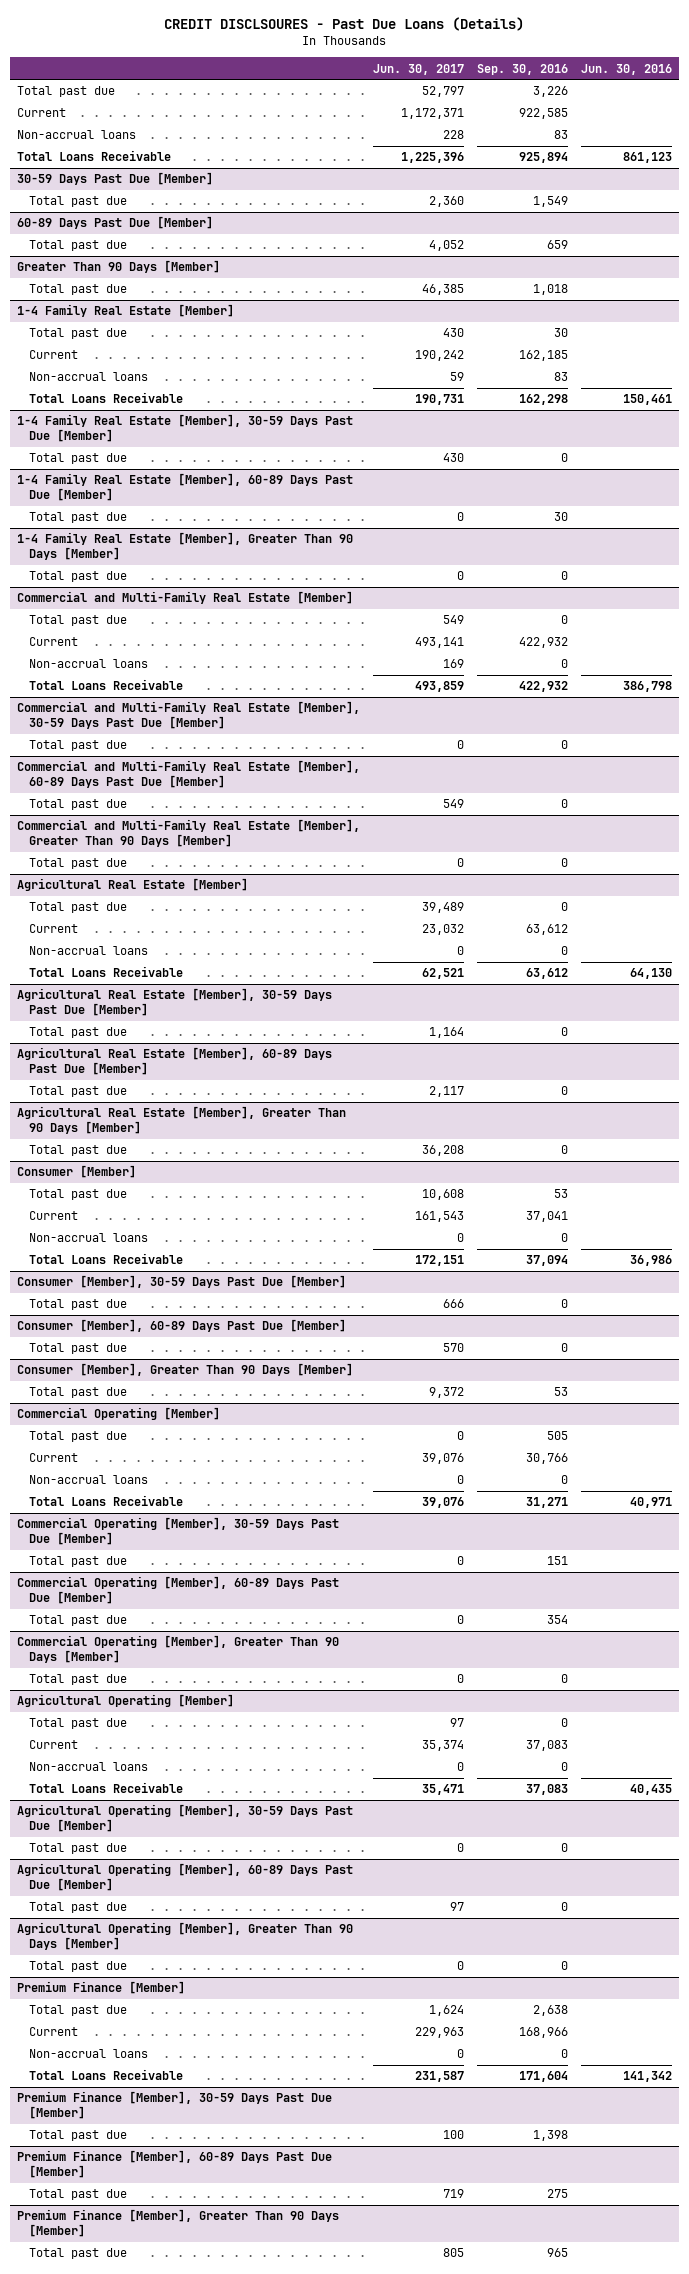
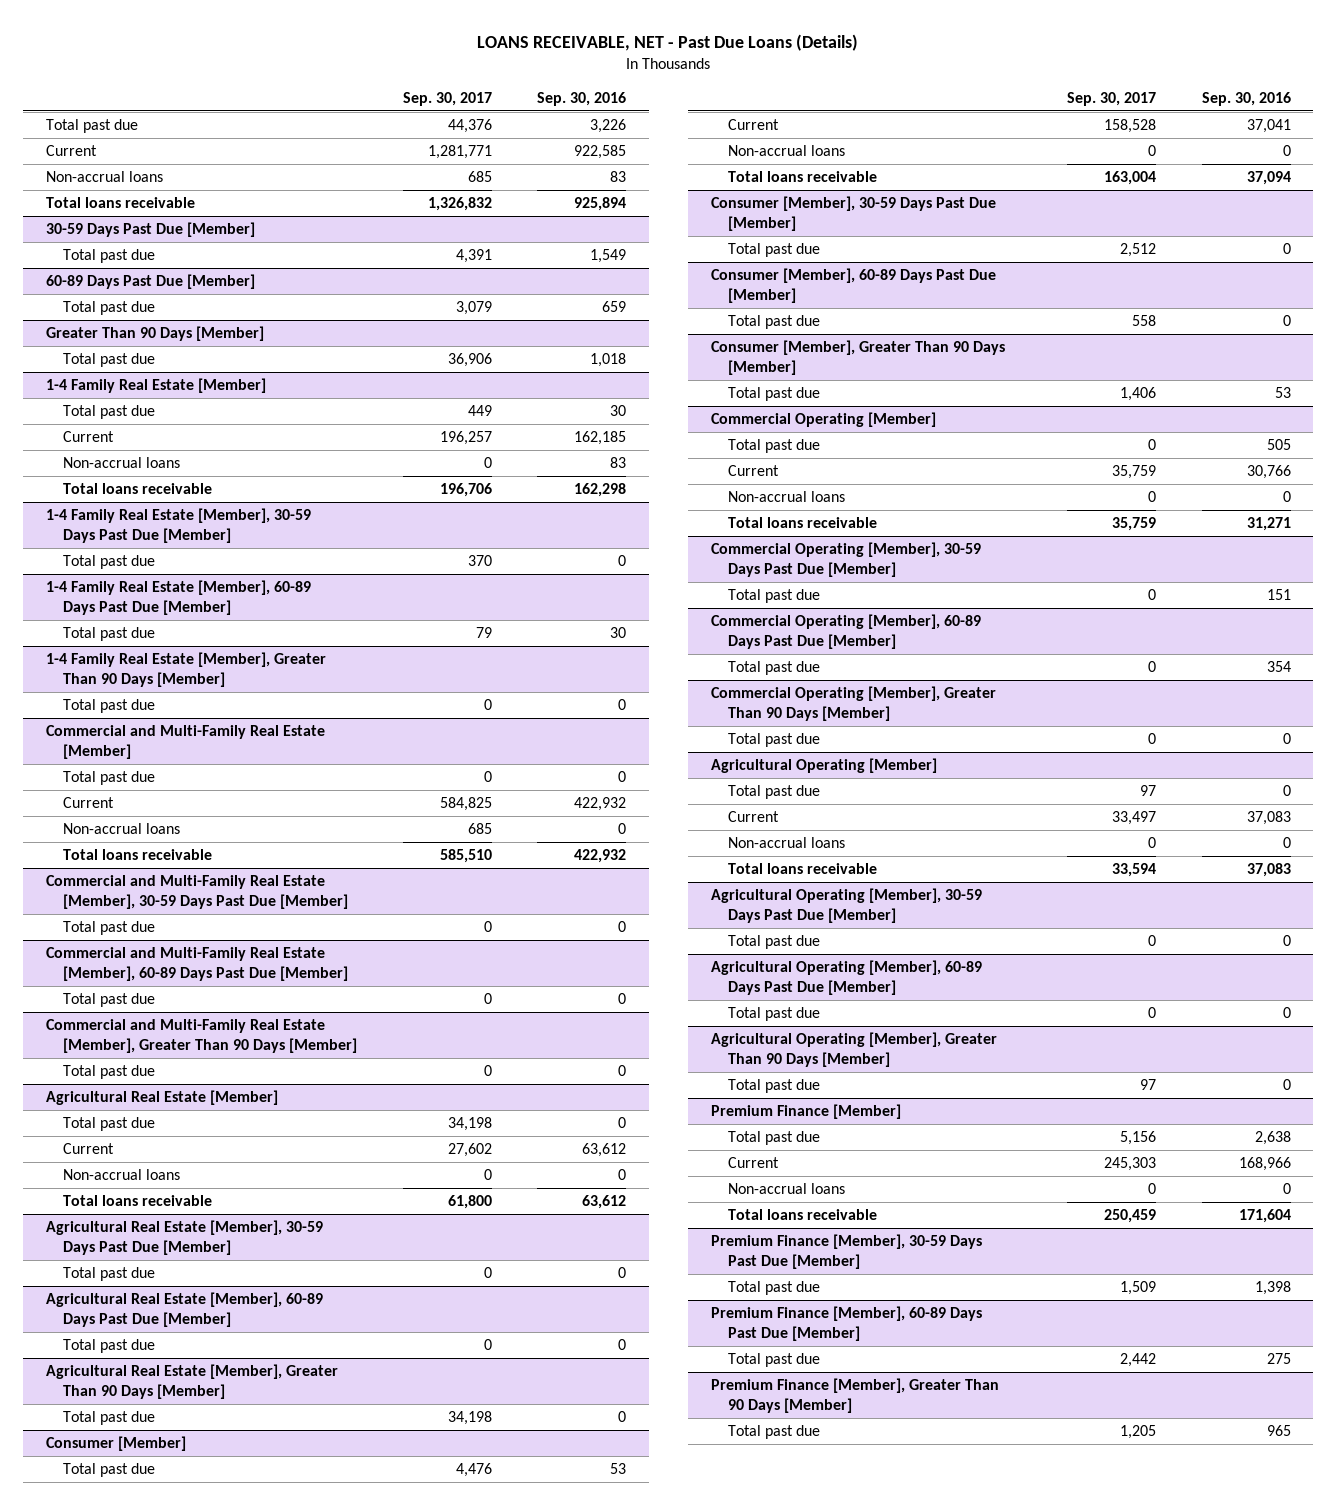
[164,16,525,31] CREDIT DISCLSOURES - Past Due Loans (Details) -> [477,33,859,51] LOANS RECEIVABLE, NET - Past Due Loans (Details)
[372,63,464,75] Jun. 30, 2017 -> none
[580,63,672,75] Jun. 30, 2016 -> none
none -> [402,91,492,106] Sep. 30, 2017
[16,150,171,162] Total Loans Receivable -> [45,197,195,209] Total loans receivable
[28,392,183,404] Total Loans Receivable -> [63,483,213,495] Total loans receivable
[28,679,183,691] Total Loans Receivable -> [63,849,213,861] Total loans receivable
[28,966,183,978] Total Loans Receivable -> [63,1195,213,1207] Total loans receivable
[28,1253,183,1265] Total Loans Receivable -> [728,171,878,183] Total loans receivable
[28,1495,183,1507] Total Loans Receivable -> [728,517,878,529] Total loans receivable
[28,1782,183,1794] Total Loans Receivable -> [728,863,878,875] Total loans receivable
[28,2069,183,2081] Total Loans Receivable -> [728,1209,878,1221] Total loans receivable

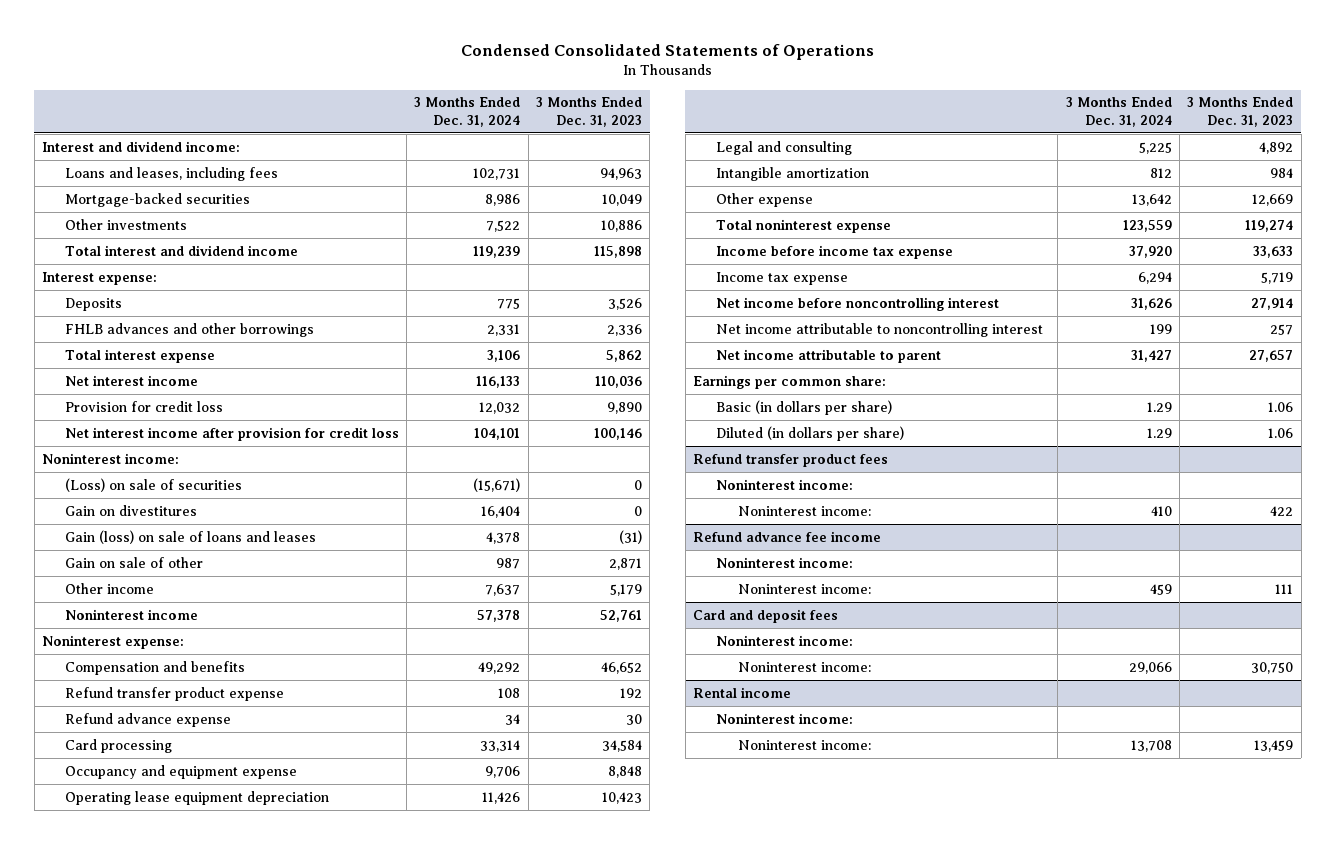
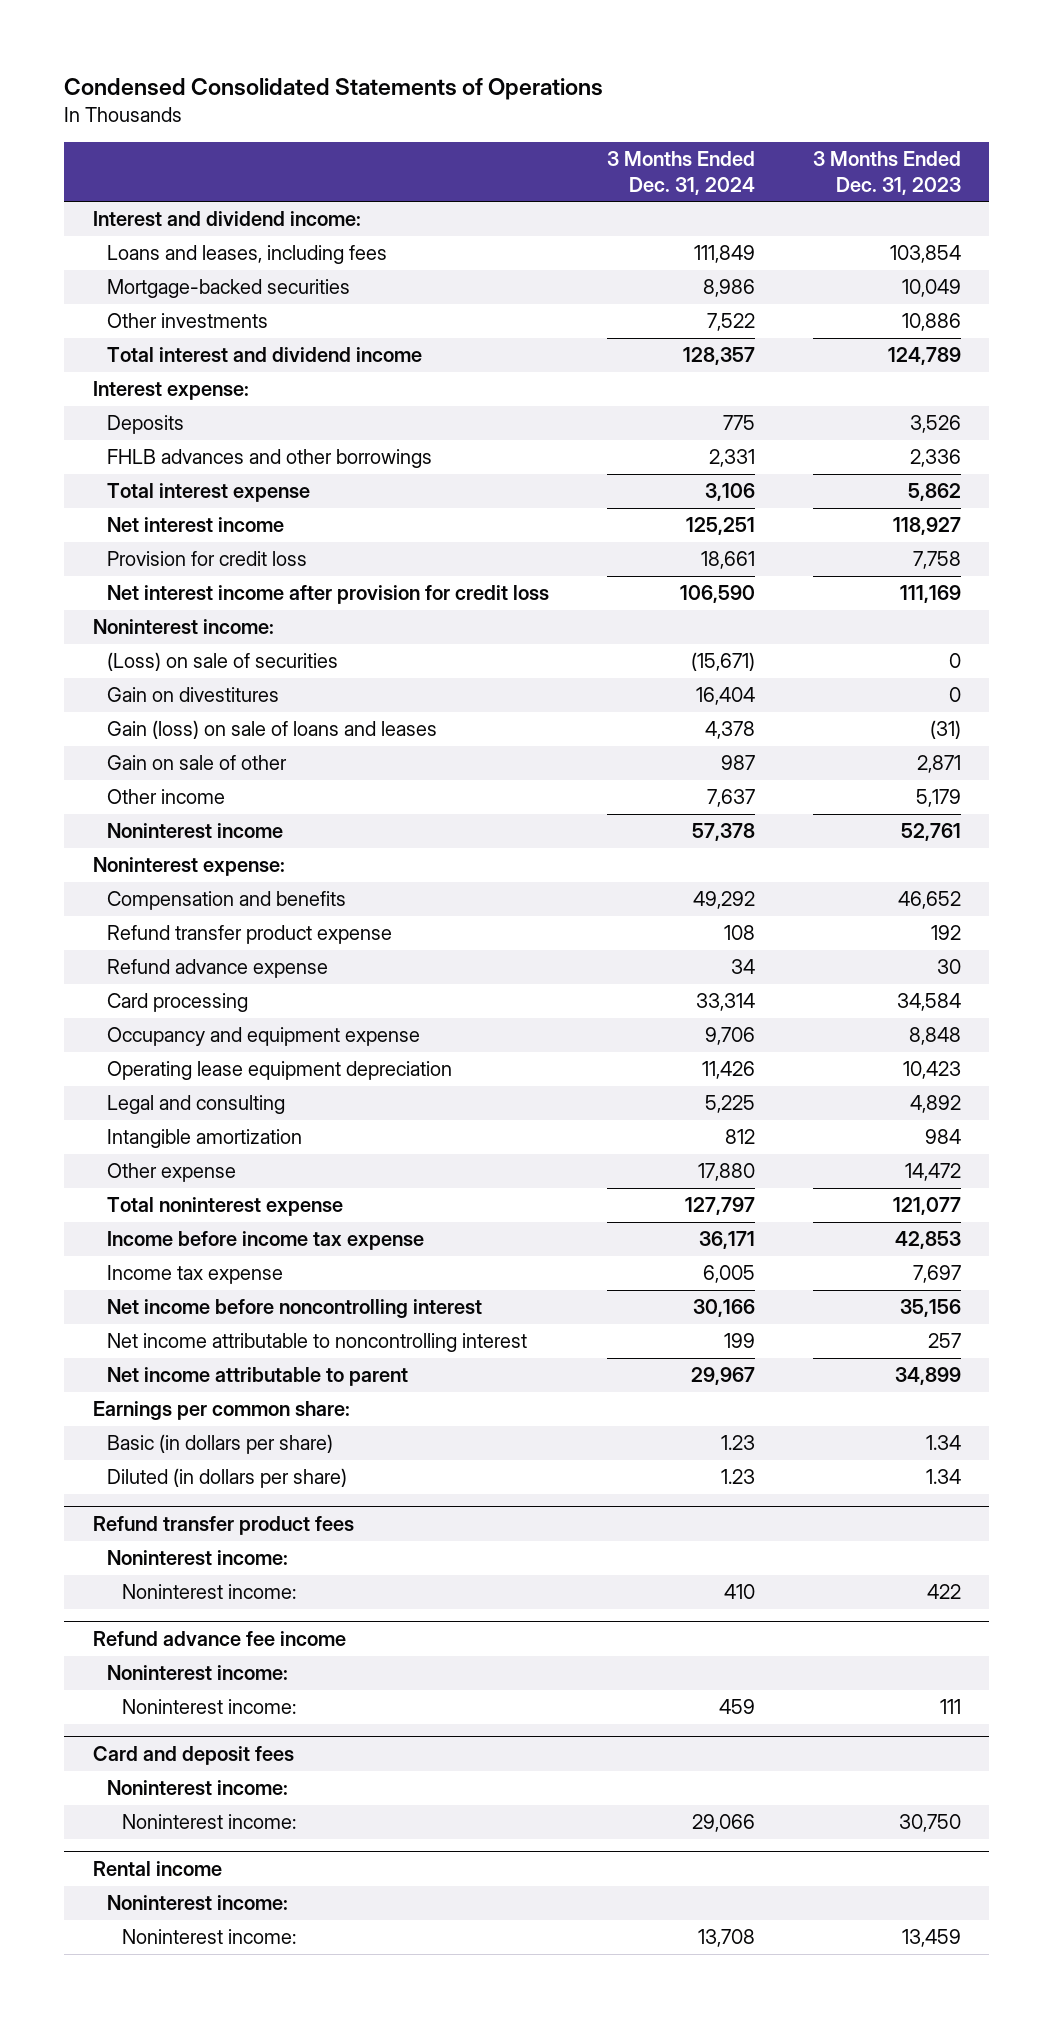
[473,167,521,180] 102,731 -> [693,245,755,264] 111,849
[600,167,643,180] 94,963 -> [889,245,961,264] 103,854
[473,245,521,258] 119,239 -> [682,347,755,366] 128,357
[594,245,643,258] 115,898 -> [887,347,961,366] 124,789
[476,375,521,388] 116,133 -> [685,517,755,536] 125,251
[595,375,643,388] 110,036 -> [892,517,961,536] 118,927
[479,401,521,414] 12,032 -> [700,551,755,570] 18,661
[607,401,643,414] 9,890 -> [912,551,961,570] 7,758
[474,427,521,440] 104,101 -> [679,585,755,604] 106,590
[594,427,643,440] 100,146 -> [899,585,961,604] 111,169
[1131,193,1172,206] 13,642 -> [697,1163,755,1182] 17,880
[1252,193,1294,206] 12,669 -> [904,1163,961,1182] 14,472
[1122,219,1172,232] 123,559 -> [684,1197,755,1216] 127,797
[1245,219,1294,232] 119,274 -> [892,1197,961,1216] 121,077
[1128,245,1172,258] 37,920 -> [698,1231,755,1250] 36,171
[1253,245,1294,258] 33,633 -> [894,1231,961,1250] 42,853
[1137,271,1172,284] 6,294 -> [702,1265,755,1284] 6,005
[1261,271,1294,284] 5,719 -> [912,1265,961,1284] 7,697
[1130,297,1172,310] 31,626 -> [692,1299,755,1318] 30,166
[1251,297,1294,310] 27,914 -> [899,1299,961,1318] 35,156
[1130,349,1172,362] 31,427 -> [690,1367,755,1386] 29,967
[1249,349,1294,362] 27,657 -> [894,1367,961,1386] 34,899
[1146,401,1172,412] 1.29 -> [720,1435,755,1451] 1.23
[1268,401,1294,412] 1.06 -> [925,1435,961,1451] 1.34
[1146,427,1172,438] 1.29 -> [720,1469,755,1485] 1.23
[1268,427,1294,438] 1.06 -> [925,1469,961,1485] 1.34

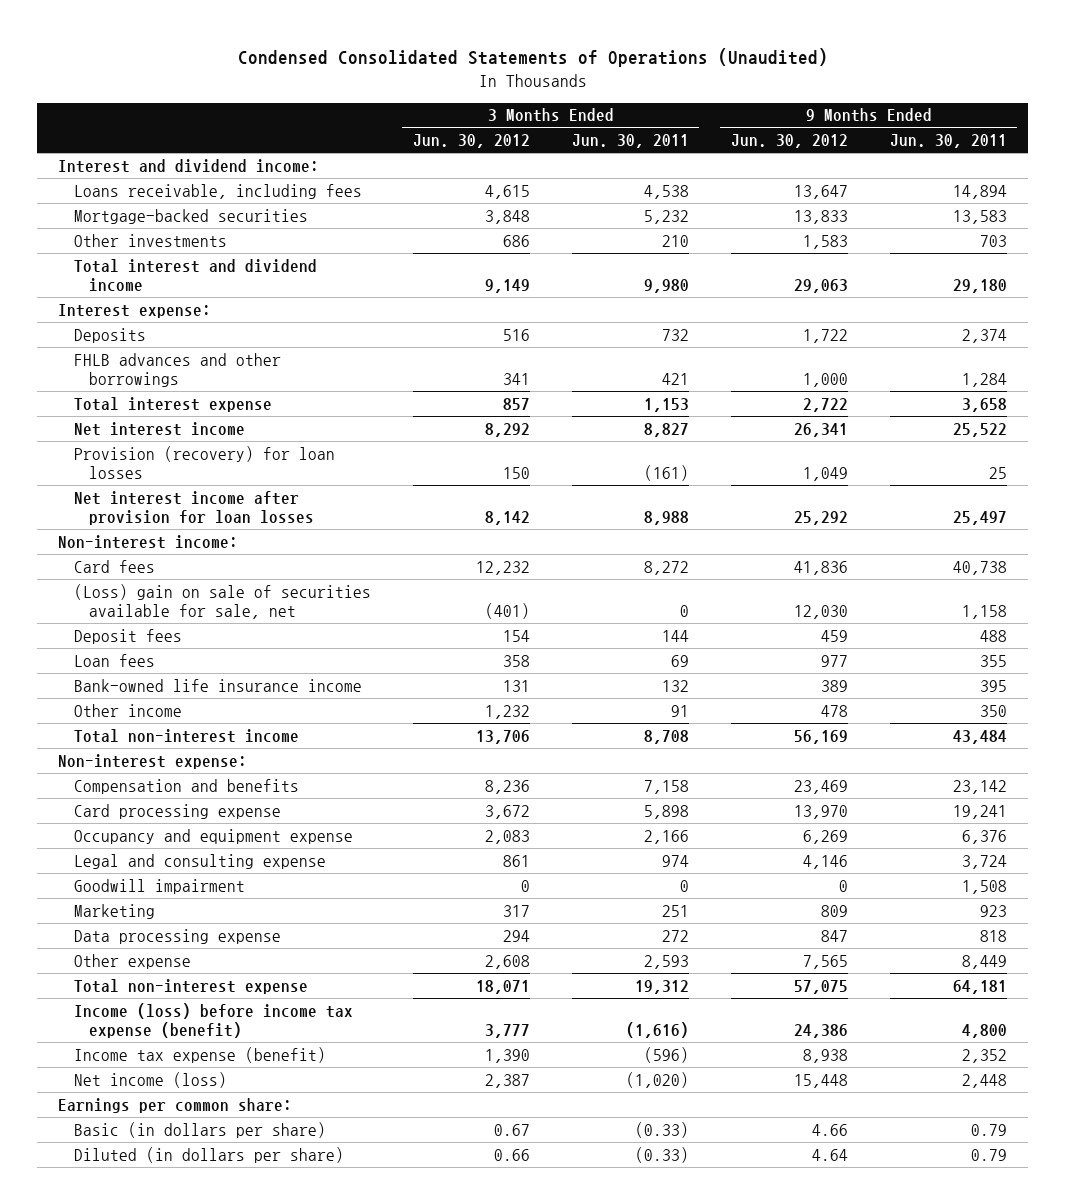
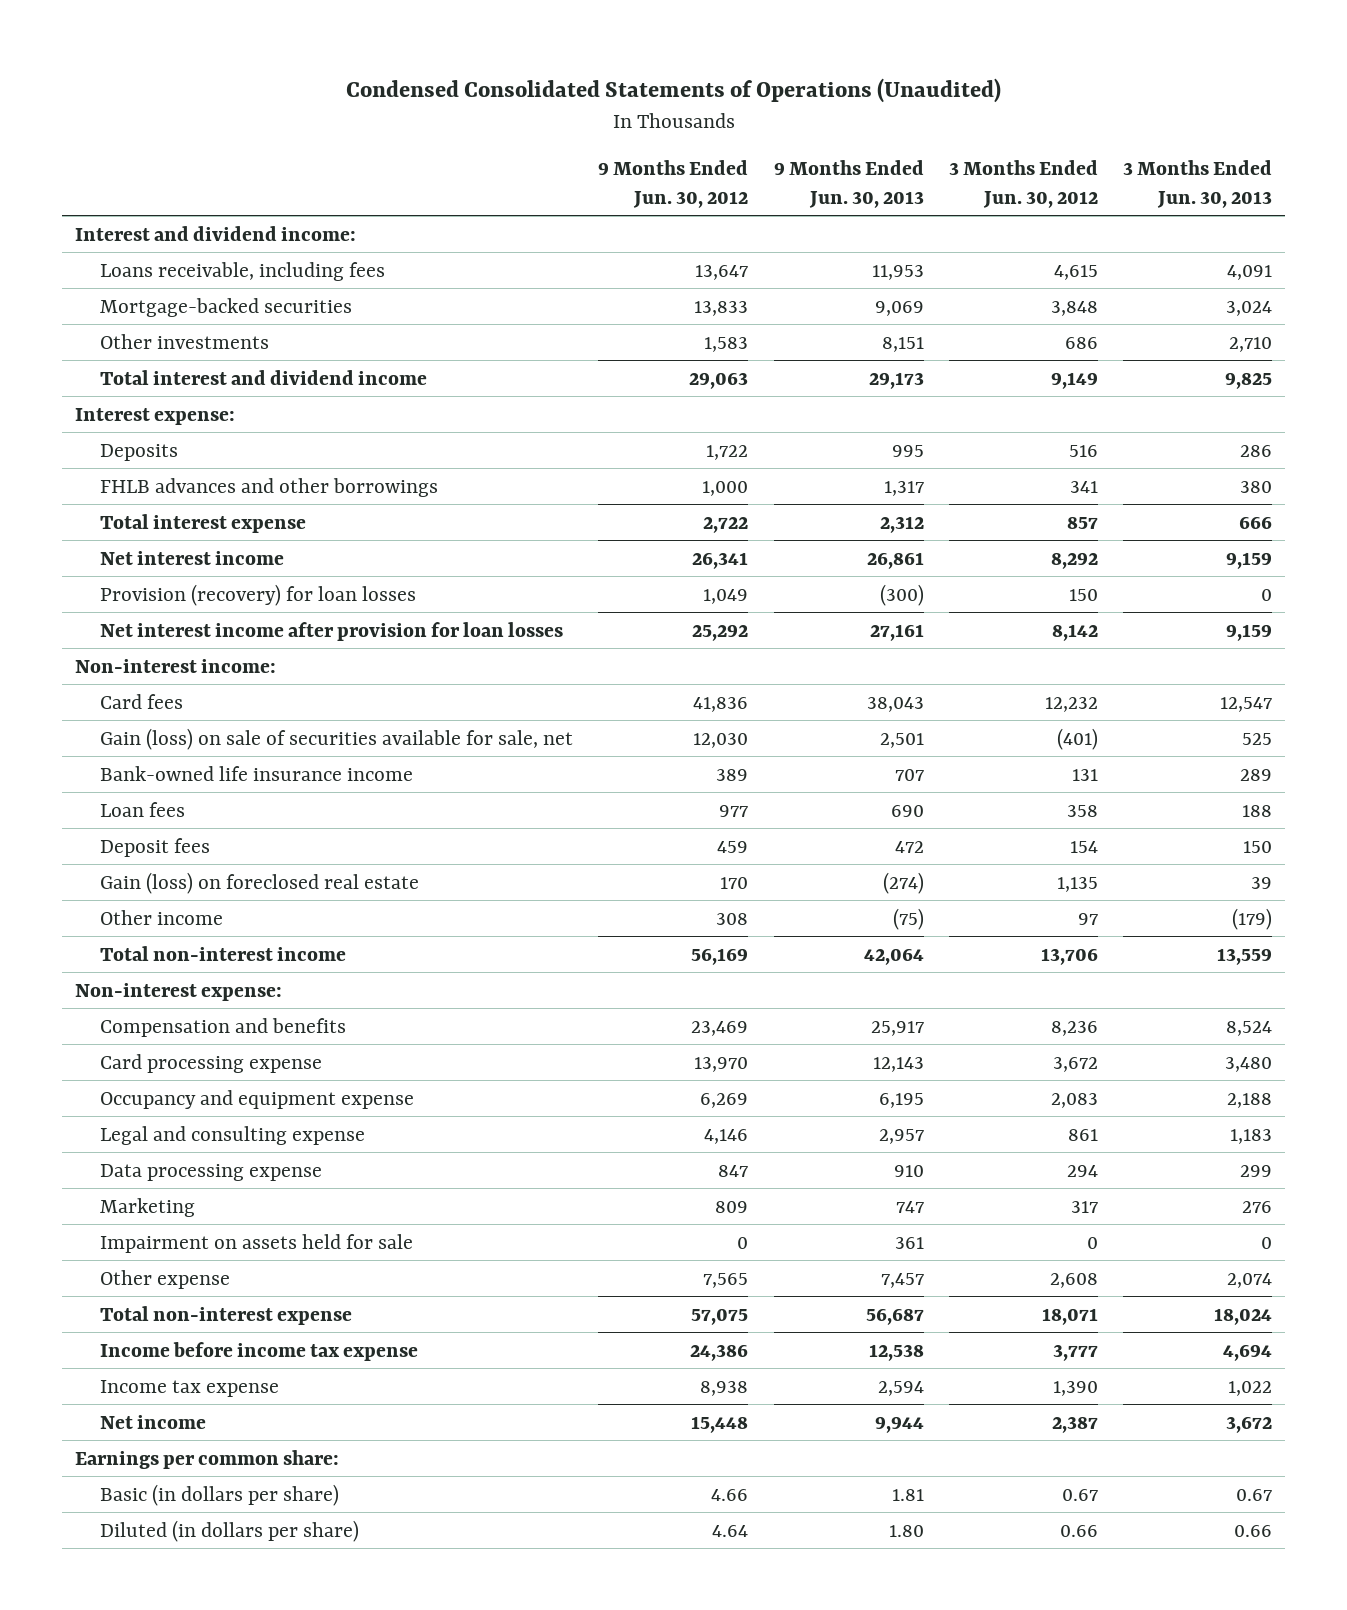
[571,134,689,149] Jun. 30, 2011 -> none
[889,134,1007,149] Jun. 30, 2011 -> none
none -> [773,159,924,208] 9 Months Ended Jun. 30, 2013
none -> [1123,159,1273,208] 3 Months Ended Jun. 30, 2013
[73,583,371,620] (Loss) gain on sale of securities available for sale, net -> [100,727,574,750] Gain (loss) on sale of securities available for sale, net
[73,653,155,667] Loan fees -> [100,801,186,817] Loan fees
[73,628,182,644] Deposit fees -> [100,837,211,857] Deposit fees
none -> [100,871,420,894] Gain (loss) on foreclosed real estate
[484,704,530,719] 1,232 -> [1078,912,1099,925] 97
[820,704,848,717] 478 -> [716,912,749,925] 308
[73,878,245,894] Goodwill impairment -> none
[73,903,155,919] Marketing -> [100,1197,196,1217] Marketing
none -> [100,1233,414,1253] Impairment on assets held for sale
[73,1002,353,1039] Income (loss) before income tax expense (benefit) -> [100,1341,419,1361] Income before income tax expense
[73,1046,326,1063] Income tax expense (benefit) -> [100,1379,280,1397] Income tax expense
[73,1071,227,1088] Net income (loss) -> [100,1414,207,1429] Net income

